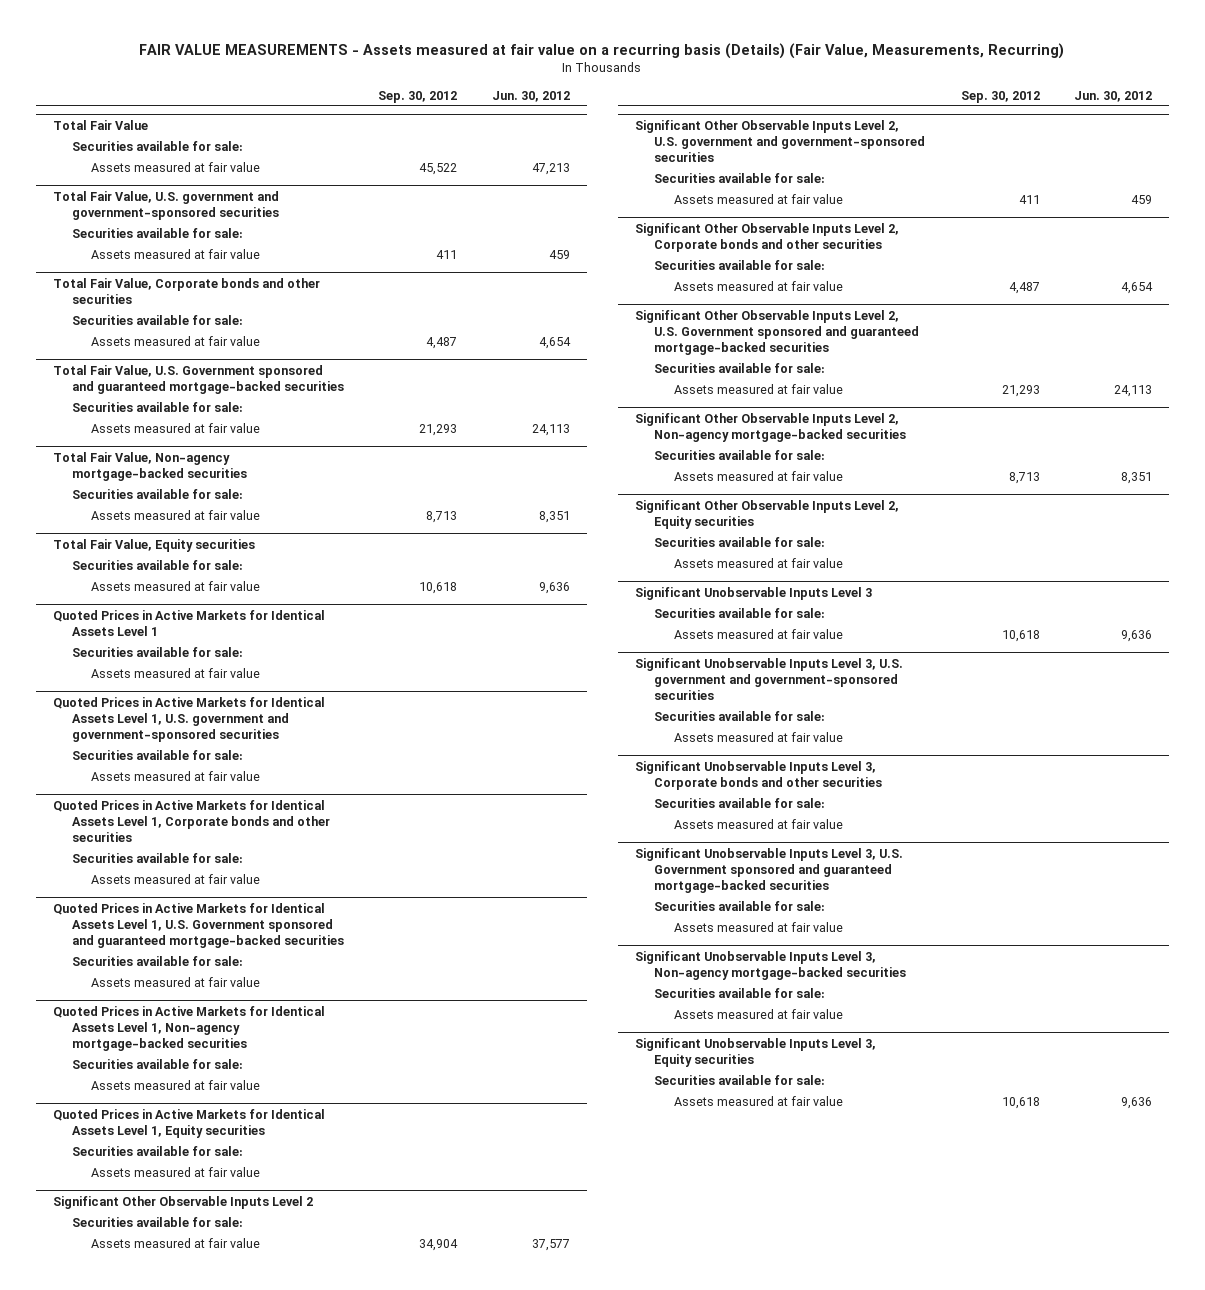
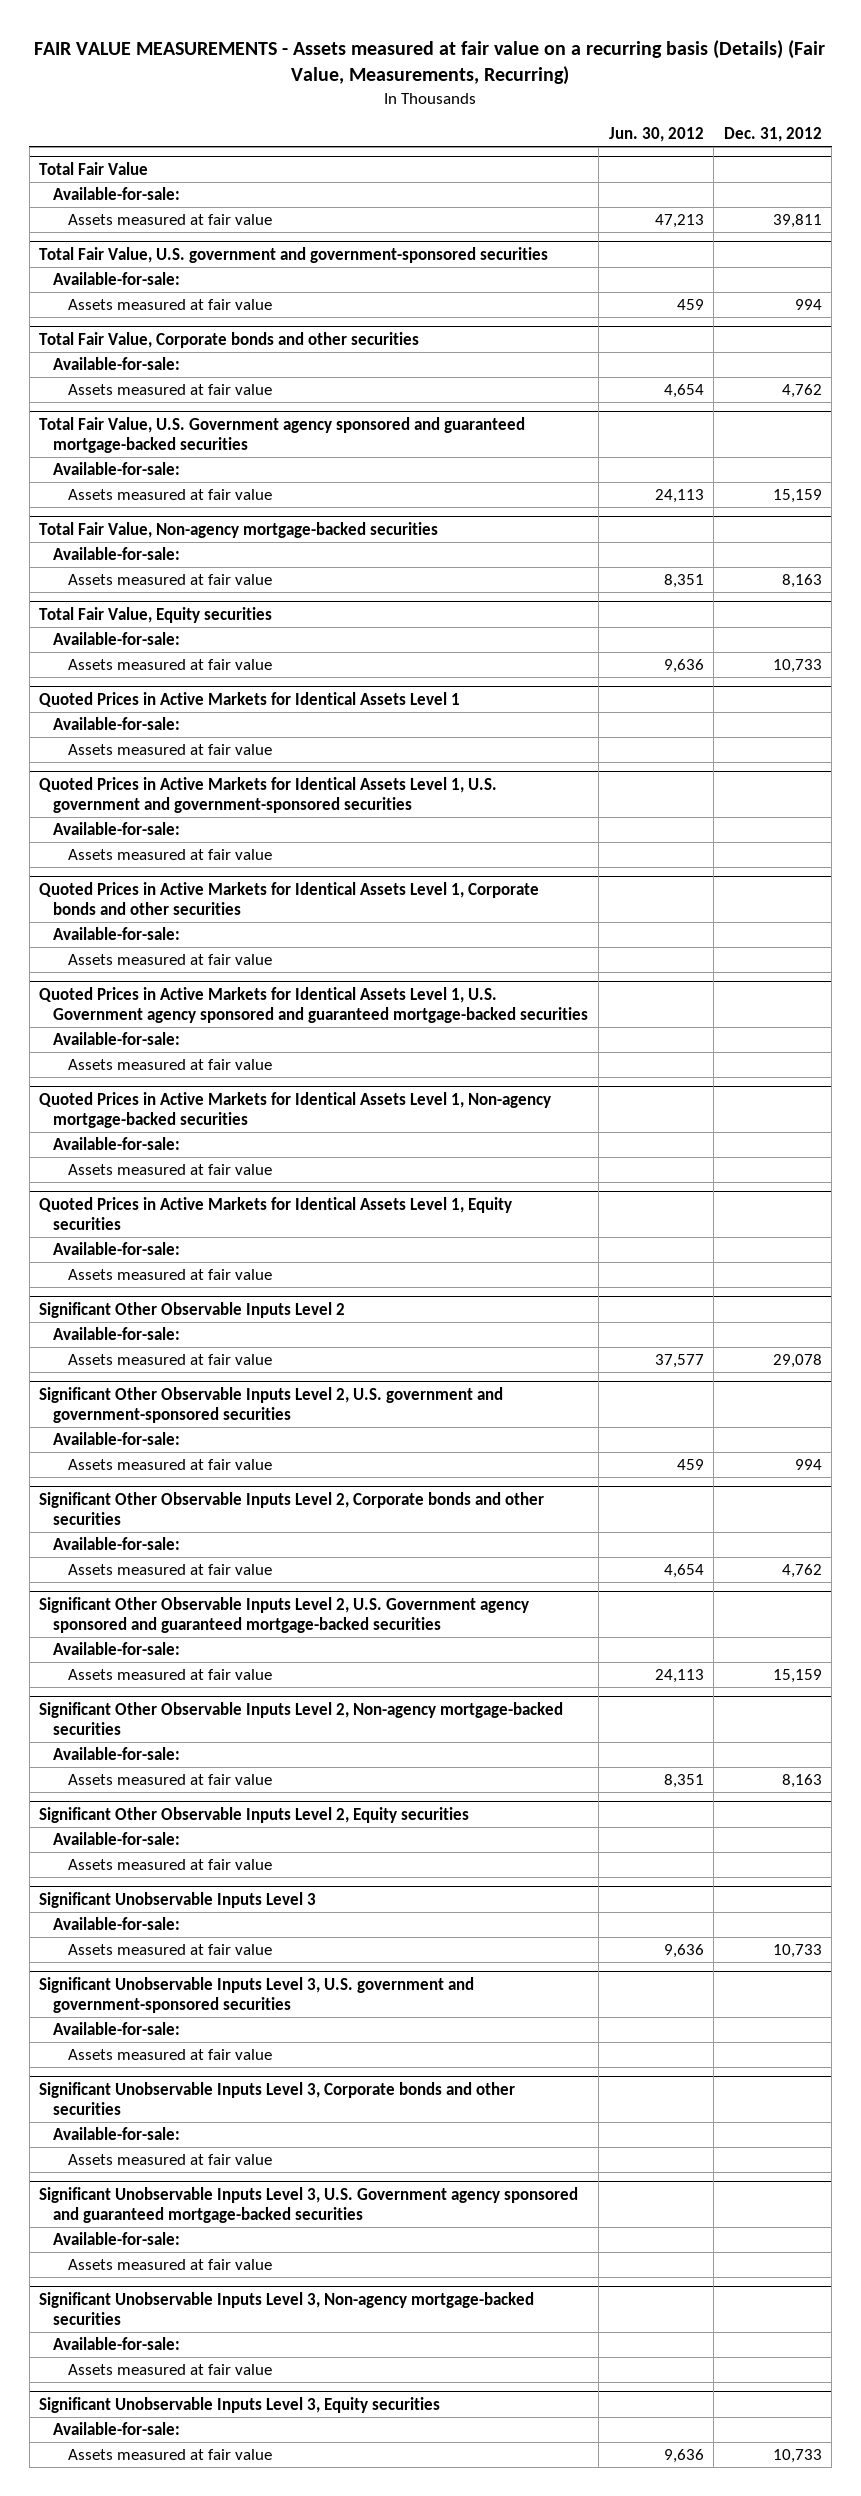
[378,90,458,103] Sep. 30, 2012 -> none
none -> [723,127,822,143] Dec. 31, 2012
[72,141,244,152] Securities available for sale: -> [53,187,181,201] Available-for-sale:
[72,228,244,239] Securities available for sale: -> [53,272,181,286] Available-for-sale:
[72,315,244,326] Securities available for sale: -> [53,357,181,371] Available-for-sale:
[52,365,345,395] Total Fair Value, U.S. Government sponsored and guaranteed mortgage-backed securities -> [39,416,526,453] Total Fair Value, U.S. Government agency sponsored and guaranteed mortgage-backed securities
[72,402,244,413] Securities available for sale: -> [53,462,181,476] Available-for-sale:
[72,489,244,500] Securities available for sale: -> [53,547,181,561] Available-for-sale:
[72,560,244,571] Securities available for sale: -> [53,632,181,646] Available-for-sale:
[72,647,244,658] Securities available for sale: -> [53,717,181,731] Available-for-sale:
[72,750,244,761] Securities available for sale: -> [53,822,181,836] Available-for-sale:
[72,853,244,864] Securities available for sale: -> [53,927,181,941] Available-for-sale:
[52,903,345,949] Quoted Prices in Active Markets for Identical Assets Level 1, U.S. Government sponsored and guaranteed mortgage-backed securities -> [39,986,589,1023] Quoted Prices in Active Markets for Identical Assets Level 1, U.S. Government agency sponsored and guaranteed mortgage-backed securities
[72,956,244,967] Securities available for sale: -> [53,1032,181,1046] Available-for-sale:
[72,1059,244,1070] Securities available for sale: -> [53,1137,181,1151] Available-for-sale:
[72,1146,244,1157] Securities available for sale: -> [53,1242,181,1256] Available-for-sale:
[72,1217,244,1228] Securities available for sale: -> [53,1327,181,1341] Available-for-sale:
[654,173,826,184] Securities available for sale: -> [53,1432,181,1446] Available-for-sale:
[654,260,826,271] Securities available for sale: -> [53,1537,181,1551] Available-for-sale:
[635,310,920,356] Significant Other Observable Inputs Level 2, U.S. Government sponsored and guaranteed mortgage-backed securities -> [39,1596,530,1633] Significant Other Observable Inputs Level 2, U.S. Government agency sponsored and guaranteed mortgage-backed securities
[654,363,826,374] Securities available for sale: -> [53,1642,181,1656] Available-for-sale:
[654,450,826,461] Securities available for sale: -> [53,1747,181,1761] Available-for-sale:
[654,537,826,548] Securities available for sale: -> [53,1832,181,1846] Available-for-sale:
[654,608,826,619] Securities available for sale: -> [53,1917,181,1931] Available-for-sale:
[654,711,826,722] Securities available for sale: -> [53,2022,181,2036] Available-for-sale:
[654,798,826,809] Securities available for sale: -> [53,2127,181,2141] Available-for-sale:
[635,848,904,894] Significant Unobservable Inputs Level 3, U.S. Government sponsored and guaranteed mortgage-backed securities -> [39,2186,579,2223] Significant Unobservable Inputs Level 3, U.S. Government agency sponsored and guaranteed mortgage-backed securities
[654,901,826,912] Securities available for sale: -> [53,2232,181,2246] Available-for-sale:
[654,988,826,999] Securities available for sale: -> [53,2337,181,2351] Available-for-sale:
[654,1075,826,1086] Securities available for sale: -> [53,2422,181,2436] Available-for-sale:

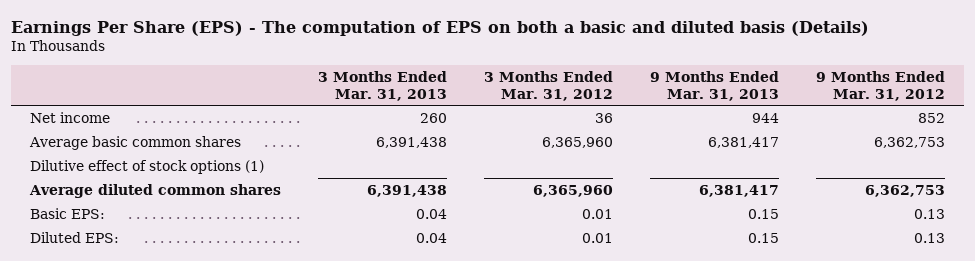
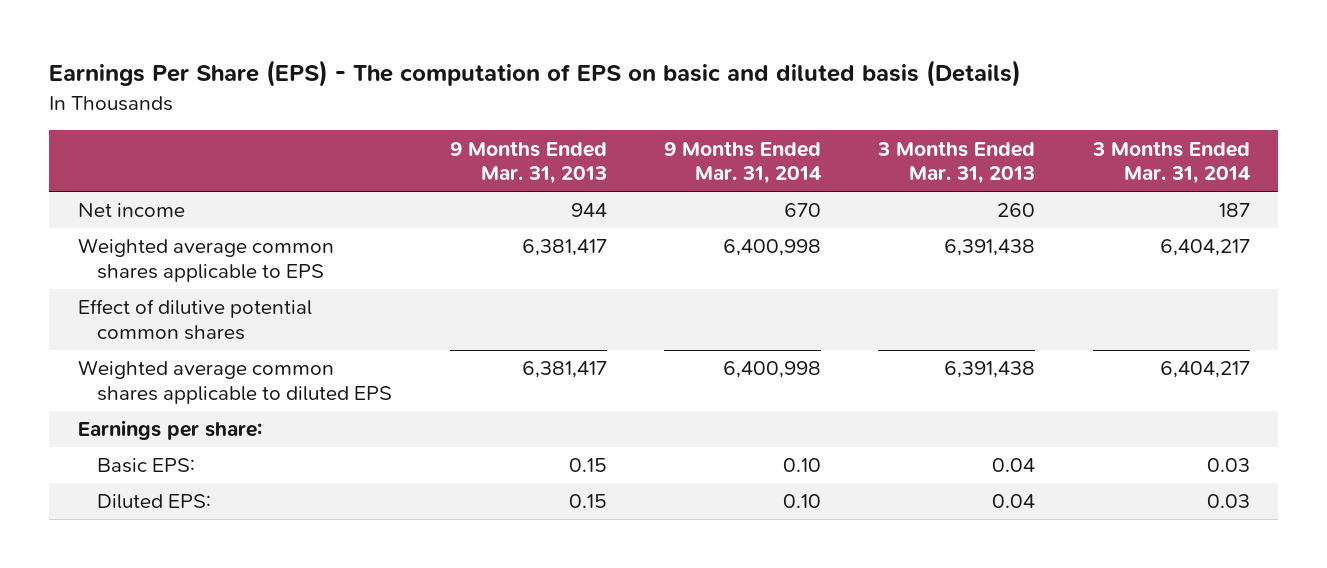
[11,20,870,36] Earnings Per Share (EPS) - The computation of EPS on both a basic and diluted basis (Details) -> [48,60,1021,88] Earnings Per Share (EPS) - The computation of EPS on basic and diluted basis (Details)
[484,70,614,101] 3 Months Ended Mar. 31, 2012 -> none
[816,70,946,101] 9 Months Ended Mar. 31, 2012 -> none
none -> [663,140,821,185] 9 Months Ended Mar. 31, 2014
none -> [1091,140,1250,185] 3 Months Ended Mar. 31, 2014
[30,159,265,174] Dilutive effect of stock options (1) -> none
[29,135,242,150] Average basic common shares -> [77,238,334,282] Weighted average common shares applicable to EPS
none -> [77,299,312,340] Effect of dilutive potential common shares
[29,183,282,198] Average diluted common shares -> [77,360,393,404] Weighted average common shares applicable to diluted EPS
none -> [77,420,262,441] Earnings per share:

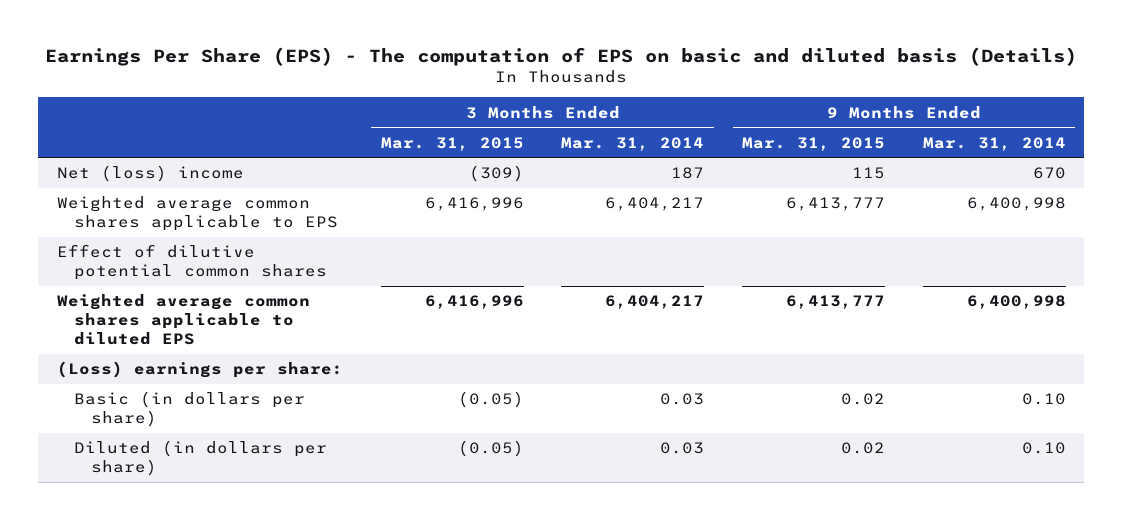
[449,140,607,185] 9 Months Ended Mar. 31, 2013 -> none
[877,140,1036,185] 3 Months Ended Mar. 31, 2013 -> none
none -> [380,136,524,151] Mar. 31, 2015
none -> [741,136,885,151] Mar. 31, 2015
[77,203,185,218] Net income -> [57,165,245,183] Net (loss) income
[77,420,262,441] Earnings per share: -> [57,361,344,379] (Loss) earnings per share:
[97,458,196,474] Basic EPS: -> [74,391,306,428] Basic (in dollars per share)
[97,494,212,510] Diluted EPS: -> [74,440,328,477] Diluted (in dollars per share)

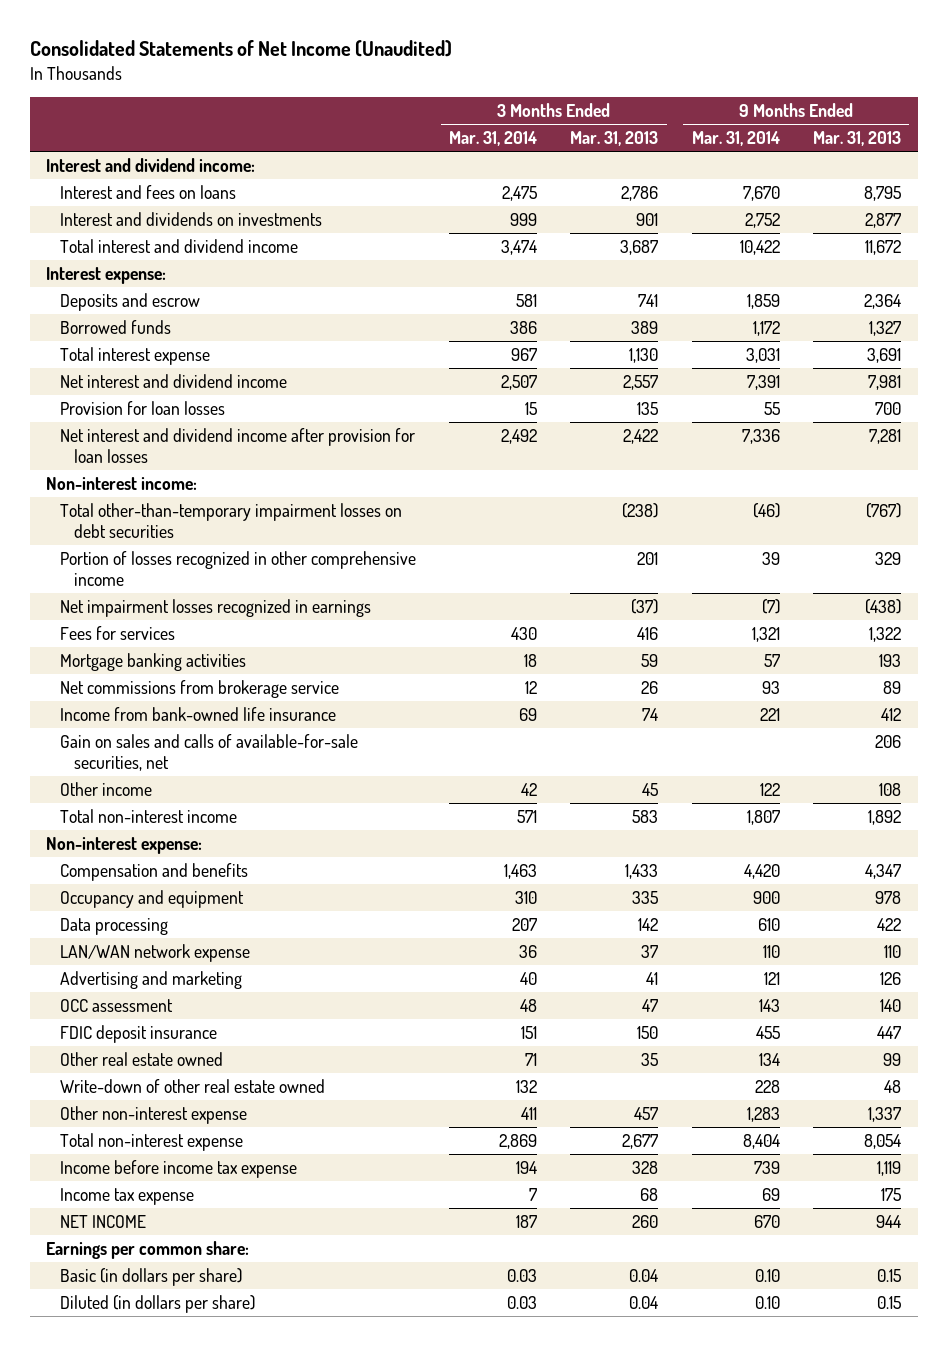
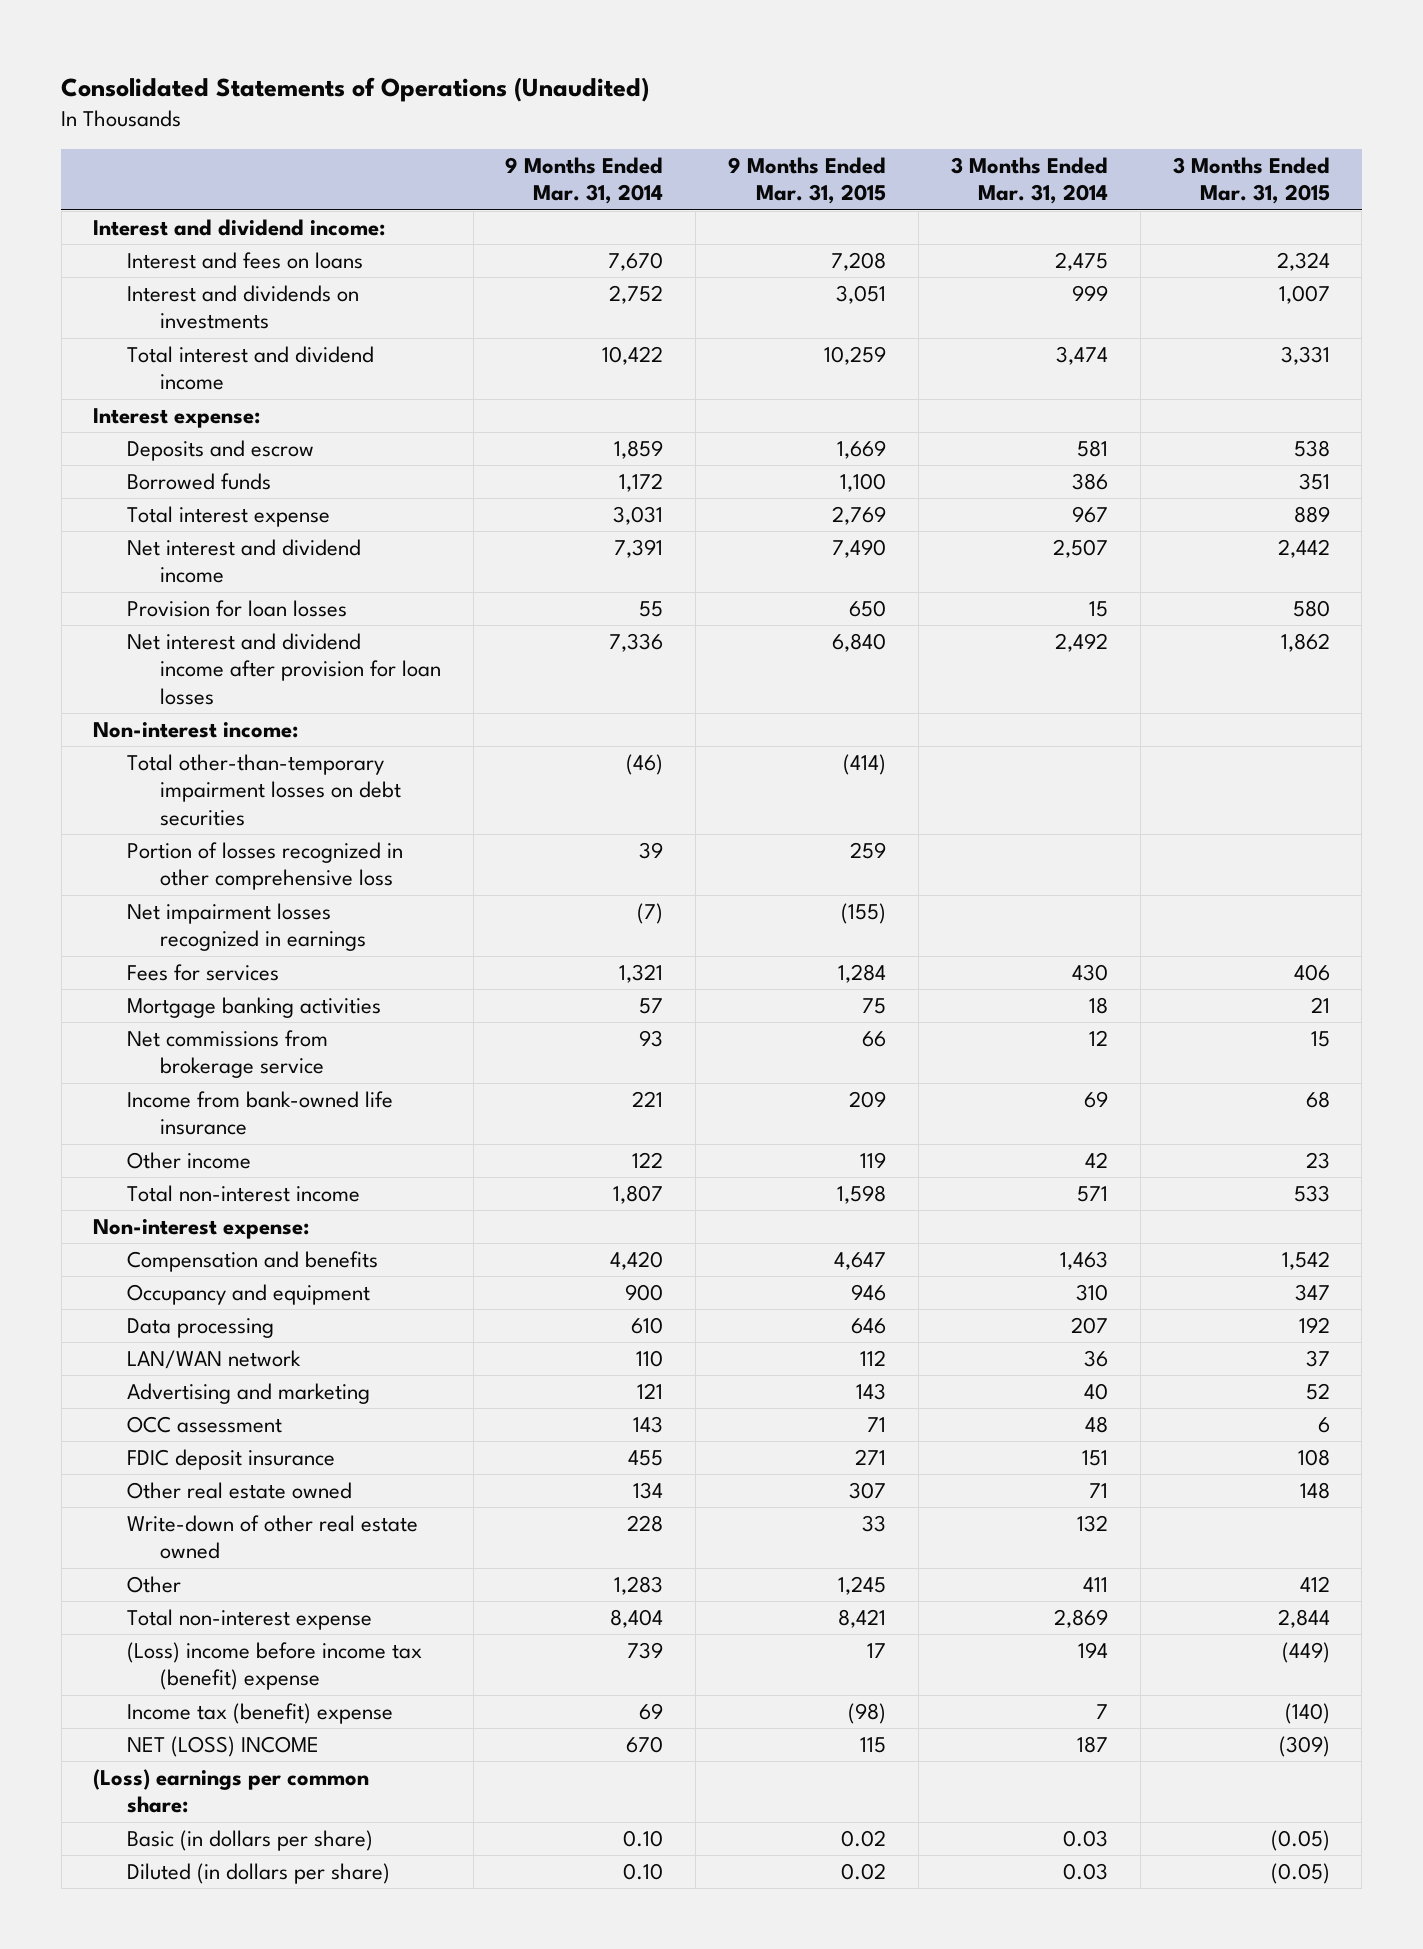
[29,40,452,58] Consolidated Statements of Net Income (Unaudited) -> [61,76,650,102] Consolidated Statements of Operations (Unaudited)
[570,130,659,146] Mar. 31, 2013 -> none
[813,130,902,146] Mar. 31, 2013 -> none
none -> [728,156,887,205] 9 Months Ended Mar. 31, 2015
none -> [1172,156,1330,205] 3 Months Ended Mar. 31, 2015
[59,550,416,586] Portion of losses recognized in other comprehensive income -> [126,842,403,891] Portion of losses recognized in other comprehensive loss
[59,733,358,771] Gain on sales and calls of available-for-sale securities, net -> none
[59,943,250,962] LAN/WAN network expense -> [126,1350,301,1370] LAN/WAN network
[59,1105,247,1124] Other non-interest expense -> [126,1576,181,1594] Other
[59,1159,297,1178] Income before income tax expense -> [126,1642,422,1691] (Loss) income before income tax (benefit) expense
[59,1187,194,1205] Income tax expense -> [126,1703,393,1725] Income tax (benefit) expense
[59,1214,146,1228] NET INCOME -> [126,1736,319,1758] NET (LOSS) INCOME
[46,1240,250,1259] Earnings per common share: -> [93,1769,370,1814] (Loss) earnings per common share:

